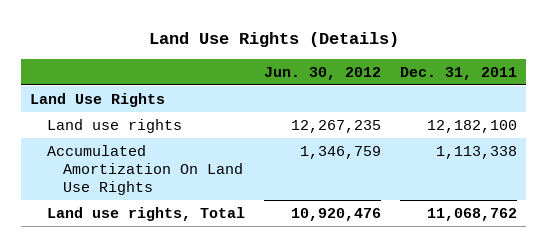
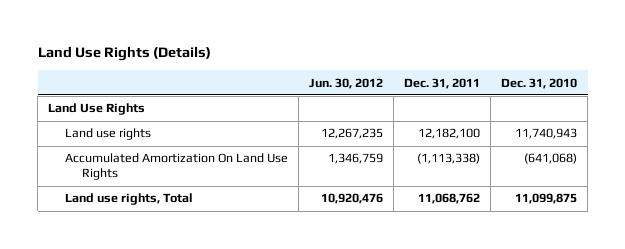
none -> [501,77,578,89] Dec. 31, 2010
[435,145,517,159] 1,113,338 -> [416,153,480,165] (1,113,338)

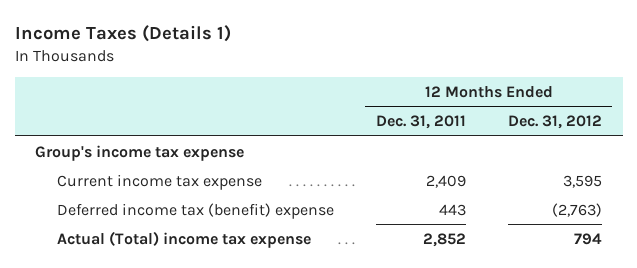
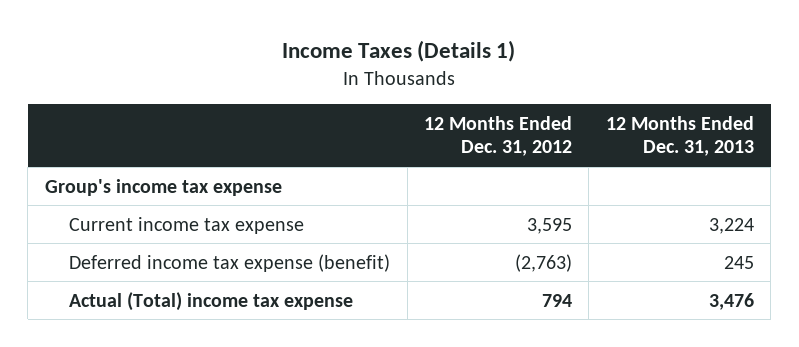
[375,115,466,130] Dec. 31, 2011 -> none
none -> [605,116,754,157] 12 Months Ended Dec. 31, 2013
[57,202,335,219] Deferred income tax (benefit) expense -> [69,253,391,272] Deferred income tax expense (benefit)

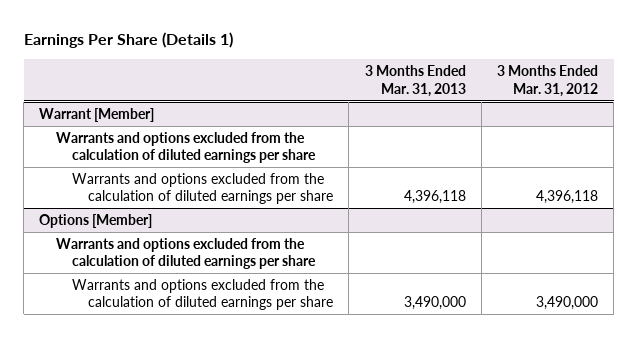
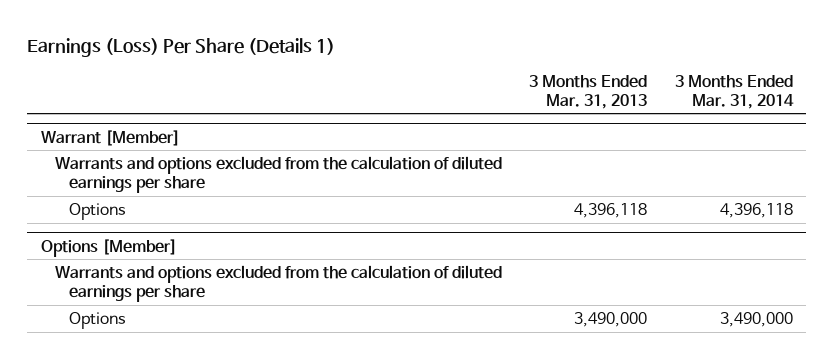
[23,32,233,49] Earnings Per Share (Details 1) -> [27,37,336,57] Earnings (Loss) Per Share (Details 1)
[496,65,598,97] 3 Months Ended Mar. 31, 2012 -> none
none -> [674,74,794,109] 3 Months Ended Mar. 31, 2014
[71,172,334,205] Warrants and options excluded from the calculation of diluted earnings per share -> [68,203,126,221] Options
[71,278,334,311] Warrants and options excluded from the calculation of diluted earnings per share -> [68,312,126,330] Options

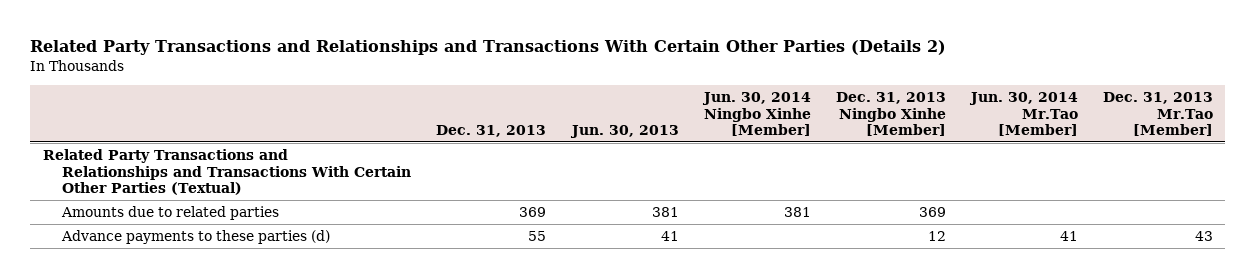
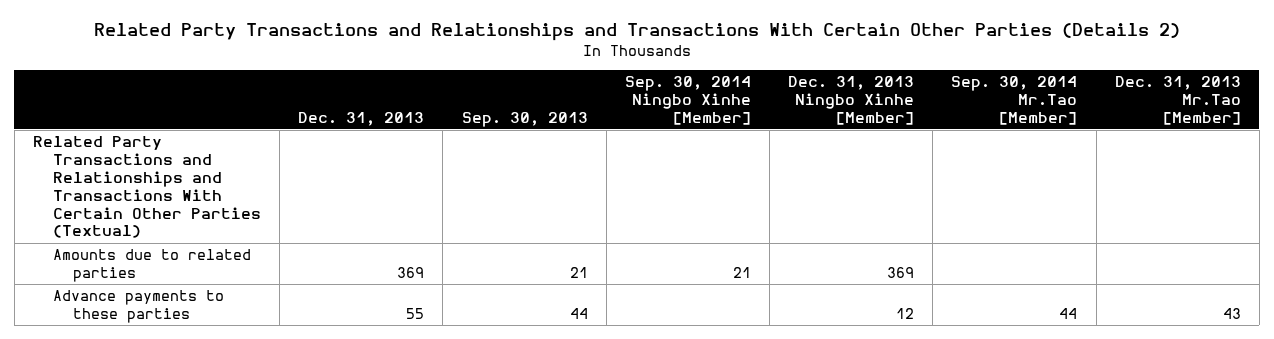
[569,125,679,139] Jun. 30, 2013 -> none
[701,91,811,137] Jun. 30, 2014 Ningbo Xinhe [Member] -> none
[968,91,1078,137] Jun. 30, 2014 Mr.Tao [Member] -> none
none -> [461,111,588,127] Sep. 30, 2013
none -> [624,76,751,125] Sep. 30, 2014 Ningbo Xinhe [Member]
none -> [951,76,1078,125] Sep. 30, 2014 Mr.Tao [Member]
[61,230,331,245] Advance payments to these parties (d) -> [52,290,224,323] Advance payments to these parties

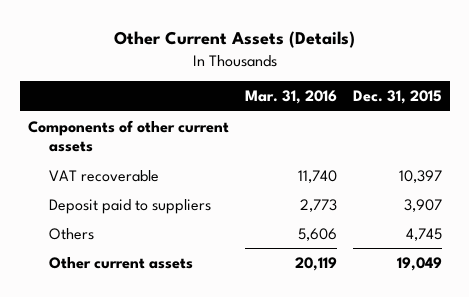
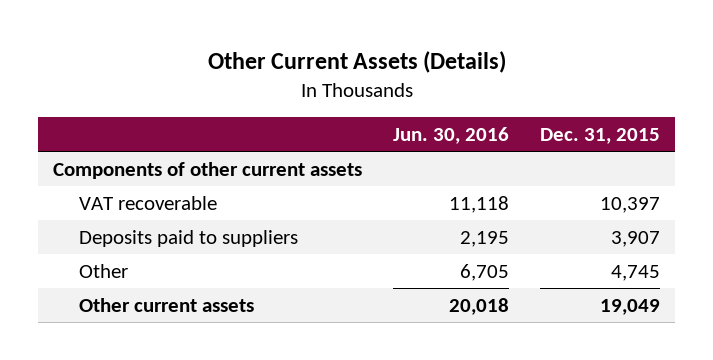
[244,90,337,105] Mar. 31, 2016 -> none
none -> [393,126,510,144] Jun. 30, 2016
[48,198,211,214] Deposit paid to suppliers -> [79,229,299,247] Deposits paid to suppliers
[48,227,94,240] Others -> [79,263,129,278] Other

